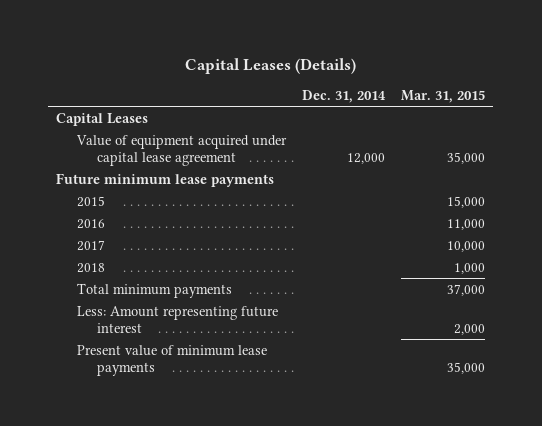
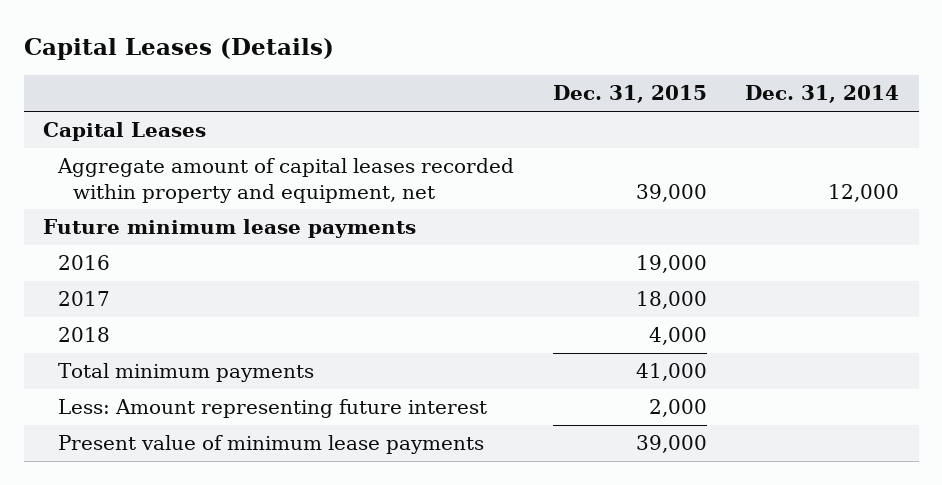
[401,90,486,104] Mar. 31, 2015 -> none
none -> [552,85,707,104] Dec. 31, 2015
[75,134,287,167] Value of equipment acquired under capital lease agreement -> none
none -> [56,158,514,203] Aggregate amount of capital leases recorded within property and equipment, net
[76,195,105,207] 2015 -> none

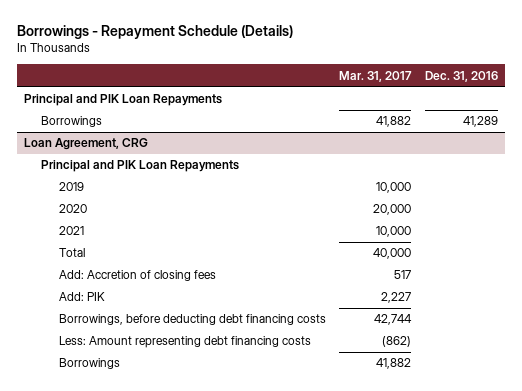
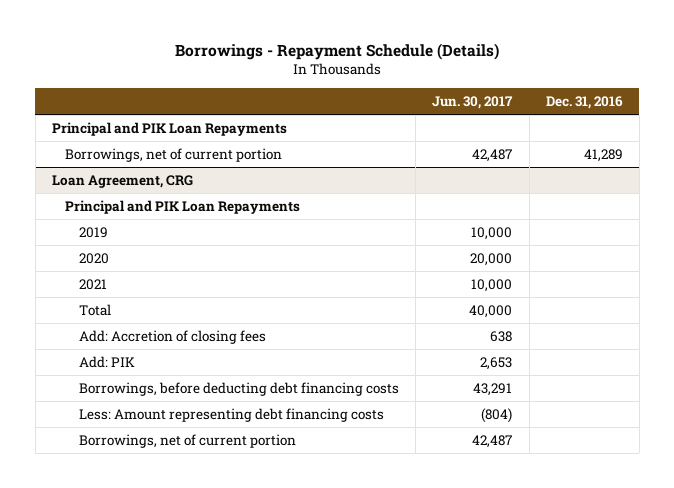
[339,70,413,82] Mar. 31, 2017 -> none
none -> [432,96,514,110] Jun. 30, 2017
[41,116,103,128] Borrowings -> [65,148,283,163] Borrowings, net of current portion
[58,358,120,370] Borrowings -> [79,434,297,449] Borrowings, net of current portion

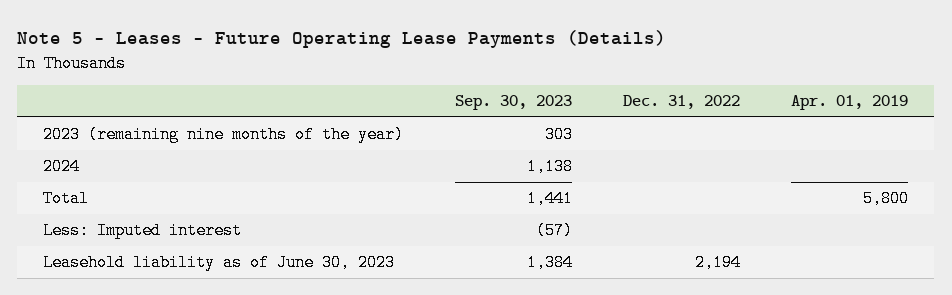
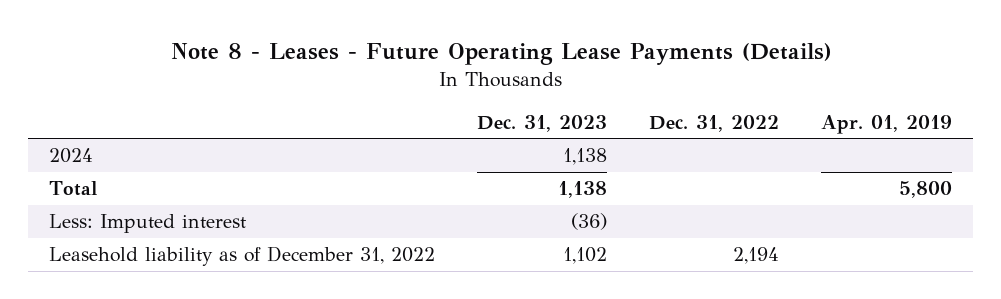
[17,30,667,49] Note 5 - Leases - Future Operating Lease Payments (Details) -> [170,43,832,66] Note 8 - Leases - Future Operating Lease Payments (Details)
[454,95,572,111] Sep. 30, 2023 -> none
none -> [477,114,608,132] Dec. 31, 2023
[43,126,405,144] 2023 (remaining nine months of the year) -> none
[43,254,396,272] Leasehold liability as of June 30, 2023 -> [49,246,436,267] Leasehold liability as of December 31, 2022

